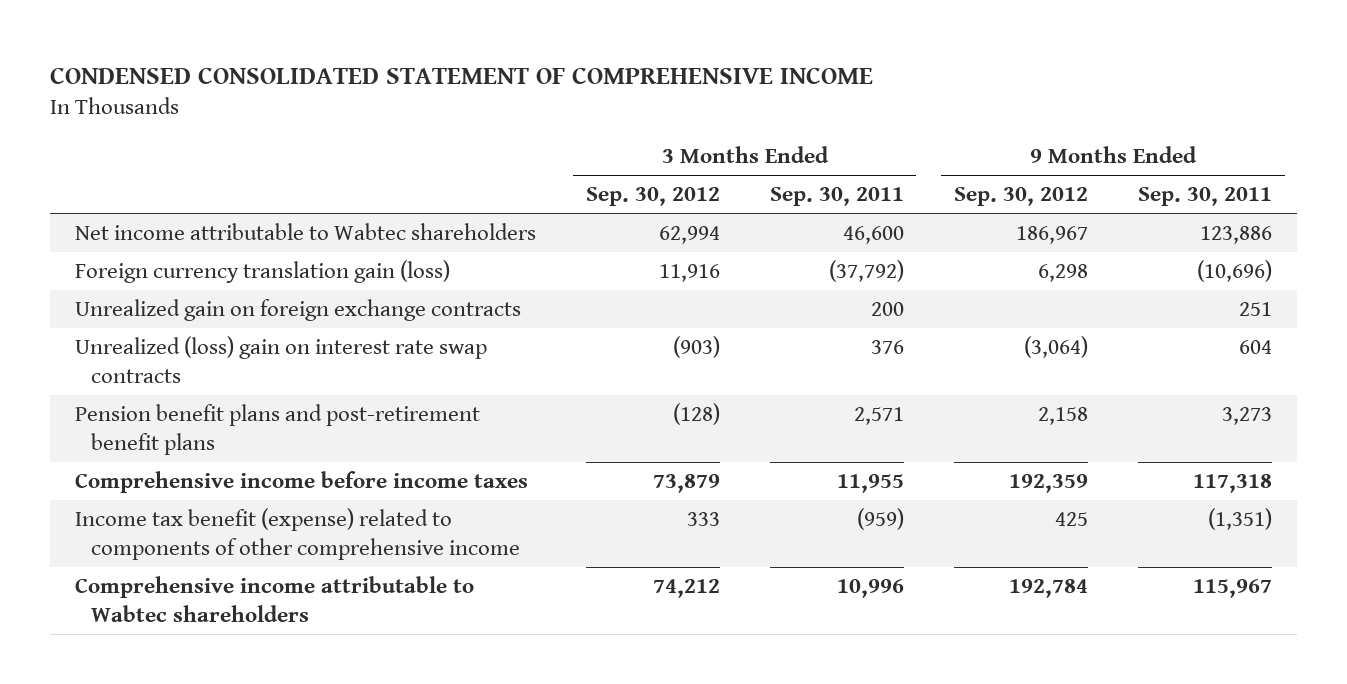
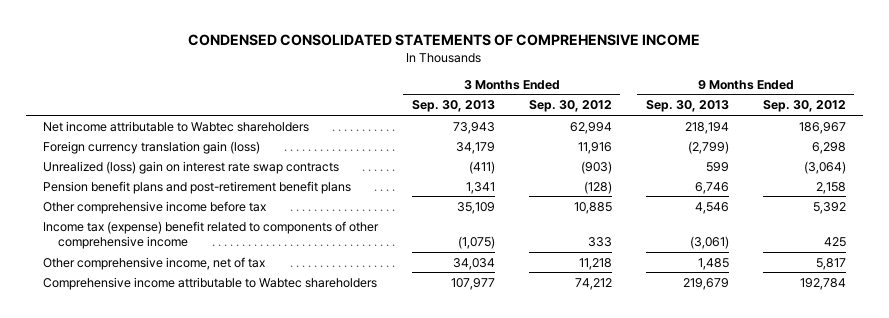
[49,67,873,85] CONDENSED CONSOLIDATED STATEMENT OF COMPREHENSIVE INCOME -> [188,34,701,47] CONDENSED CONSOLIDATED STATEMENTS OF COMPREHENSIVE INCOME
[769,187,904,207] Sep. 30, 2011 -> none
[1138,187,1273,207] Sep. 30, 2011 -> none
none -> [411,100,495,113] Sep. 30, 2013
none -> [645,100,729,113] Sep. 30, 2013
[74,299,521,322] Unrealized gain on foreign exchange contracts -> none
[74,471,528,494] Comprehensive income before income taxes -> [42,200,266,214] Other comprehensive income before tax
[652,474,720,494] 73,879 -> [573,201,612,214] 10,885
[1008,474,1088,494] 192,359 -> [812,201,846,214] 5,392
[74,508,520,560] Income tax benefit (expense) related to components of other comprehensive income -> [42,220,379,250] Income tax (expense) benefit related to components of other comprehensive income
none -> [42,256,265,270] Other comprehensive income, net of tax

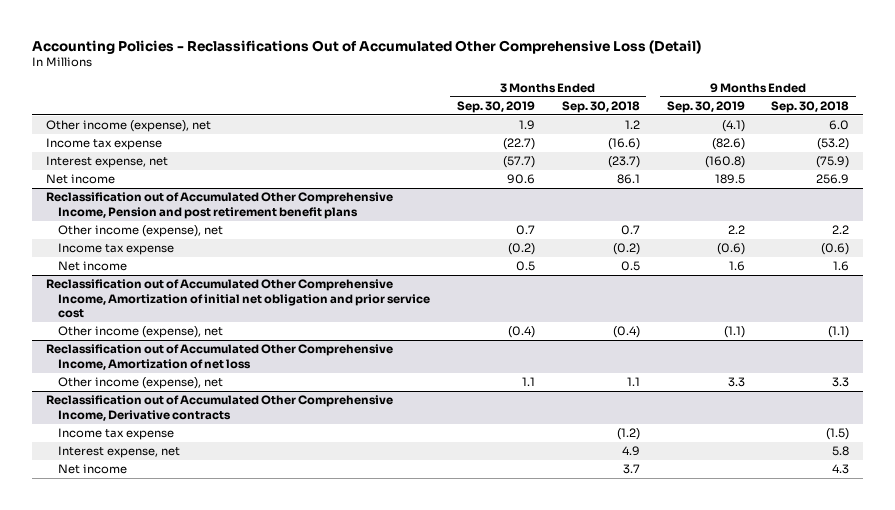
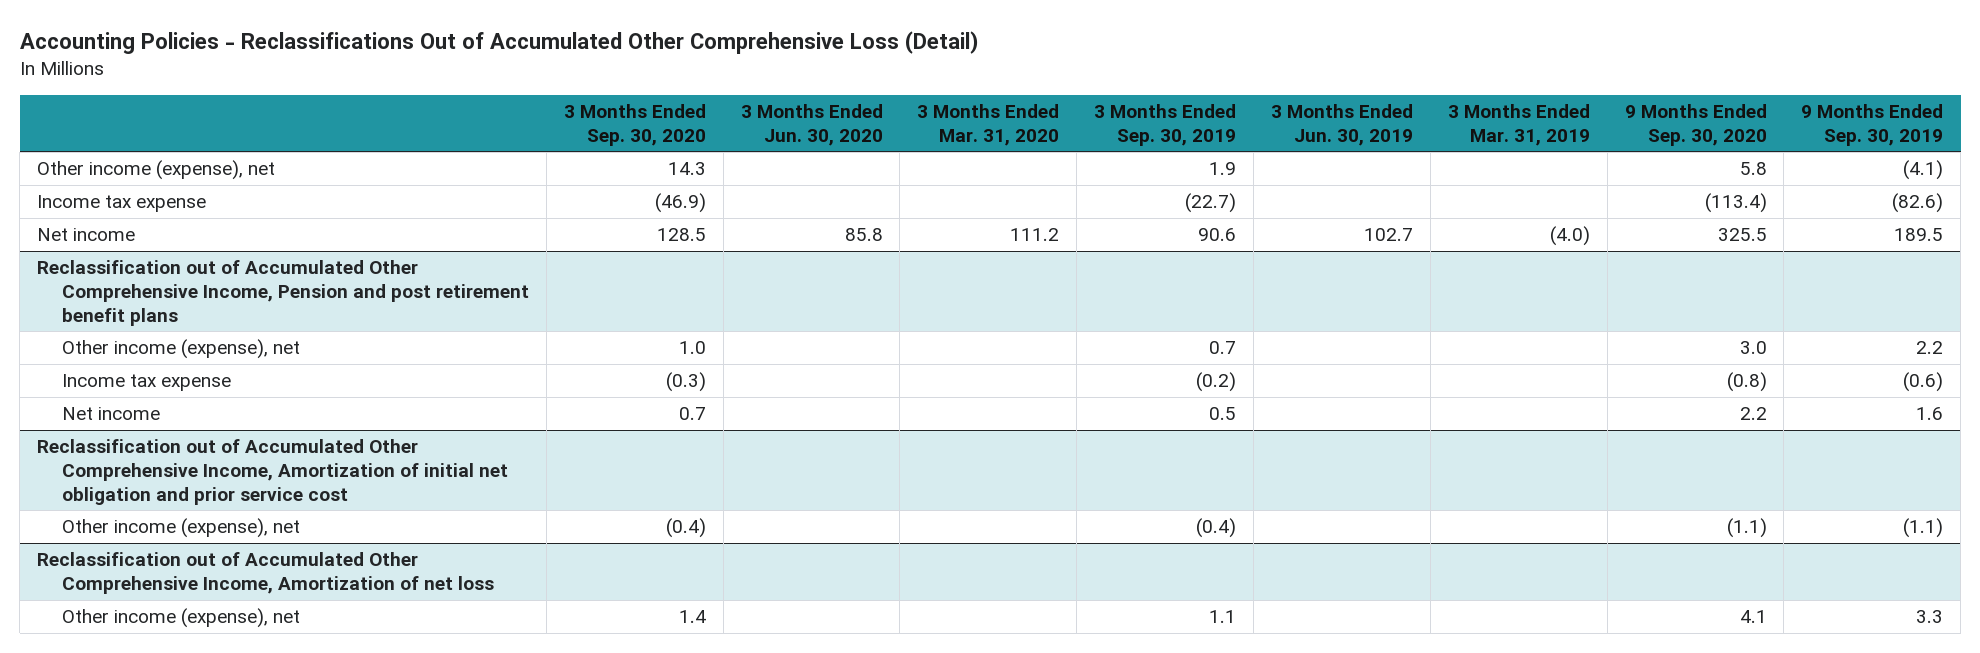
[561,100,640,113] Sep. 30, 2018 -> none
[771,100,850,113] Sep. 30, 2018 -> none
none -> [563,103,706,146] 3 Months Ended Sep. 30, 2020
none -> [740,103,883,146] 3 Months Ended Jun. 30, 2020
none -> [917,103,1060,146] 3 Months Ended Mar. 31, 2020
none -> [1270,103,1413,146] 3 Months Ended Jun. 30, 2019
none -> [1447,103,1590,146] 3 Months Ended Mar. 31, 2019
none -> [1624,103,1767,146] 9 Months Ended Sep. 30, 2020
[45,156,168,169] Interest expense, net -> none
[45,395,393,421] Reclassification out of Accumulated Other Comprehensive Income, Derivative contracts -> none
[58,428,175,441] Income tax expense -> none
[58,446,181,459] Interest expense, net -> none
[58,464,128,475] Net income -> none

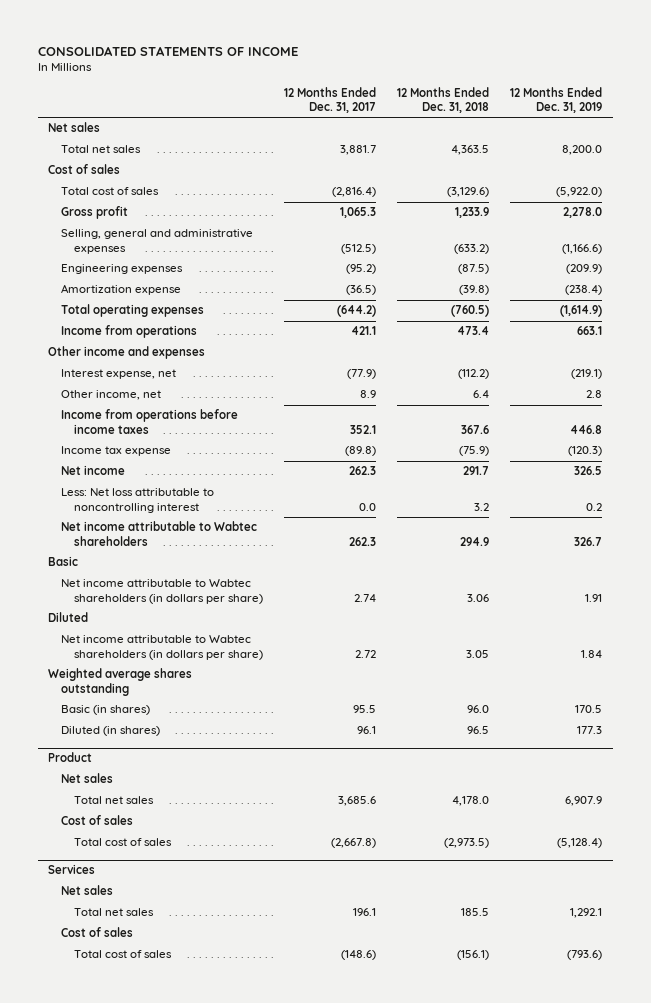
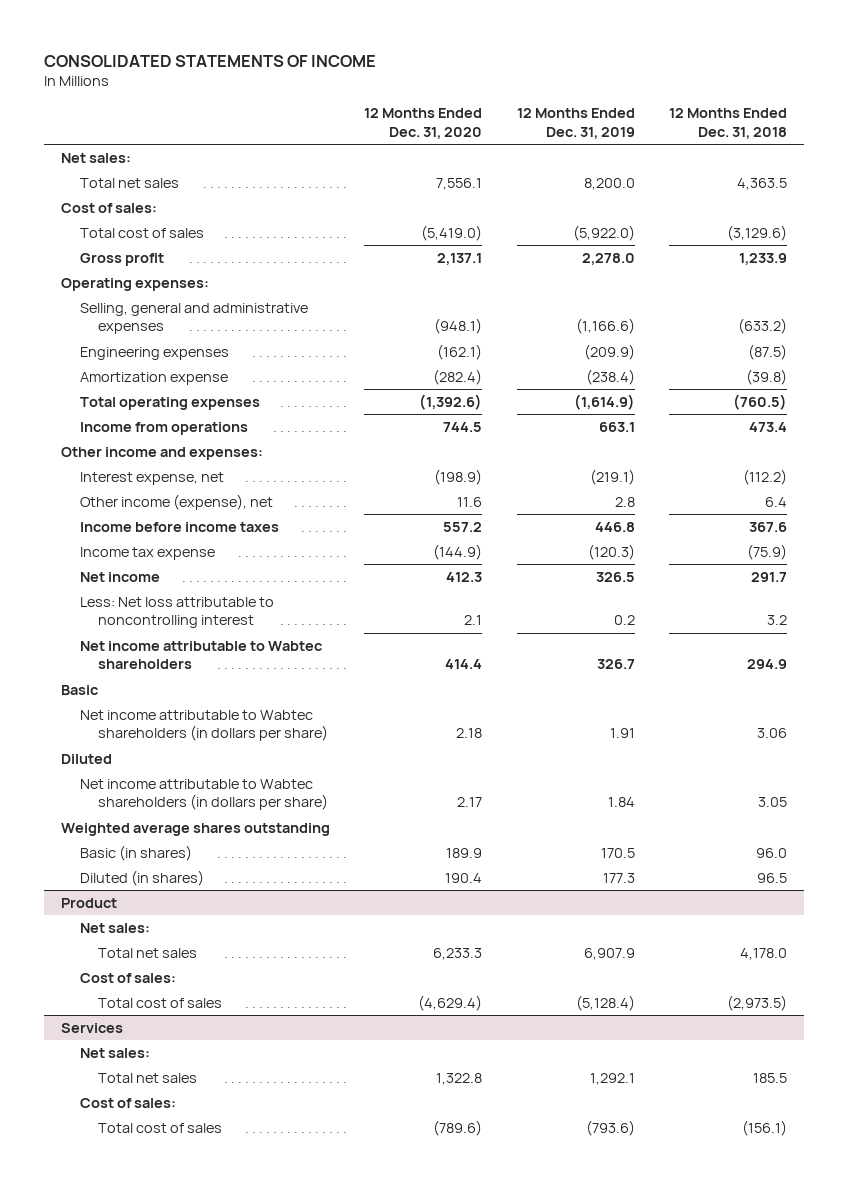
[284,86,377,113] 12 Months Ended Dec. 31, 2017 -> none
none -> [364,108,483,139] 12 Months Ended Dec. 31, 2020
[48,122,101,133] Net sales -> [61,152,132,163] Net sales:
[48,164,121,175] Cost of sales -> [61,202,158,213] Cost of sales:
none -> [61,277,210,291] Operating expenses:
[48,346,206,360] Other income and expenses -> [61,446,264,460] Other income and expenses:
[61,390,162,401] Other income, net -> [79,493,273,510] Other income (expense), net
[61,409,239,434] Income from operations before income taxes -> [79,521,279,532] Income before income taxes
[61,773,114,784] Net sales -> [79,922,150,933] Net sales:
[61,815,134,826] Cost of sales -> [79,972,176,983] Cost of sales:
[61,885,114,896] Net sales -> [79,1047,150,1058] Net sales:
[61,927,134,938] Cost of sales -> [79,1097,176,1108] Cost of sales:

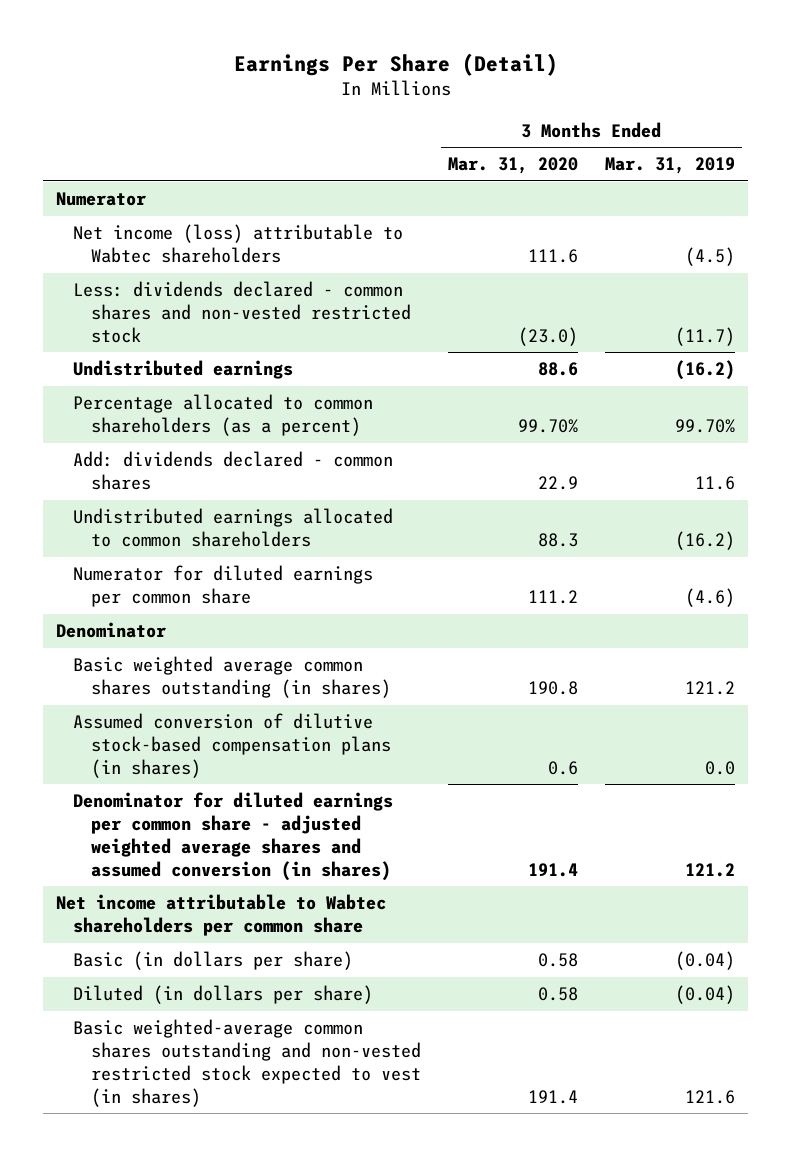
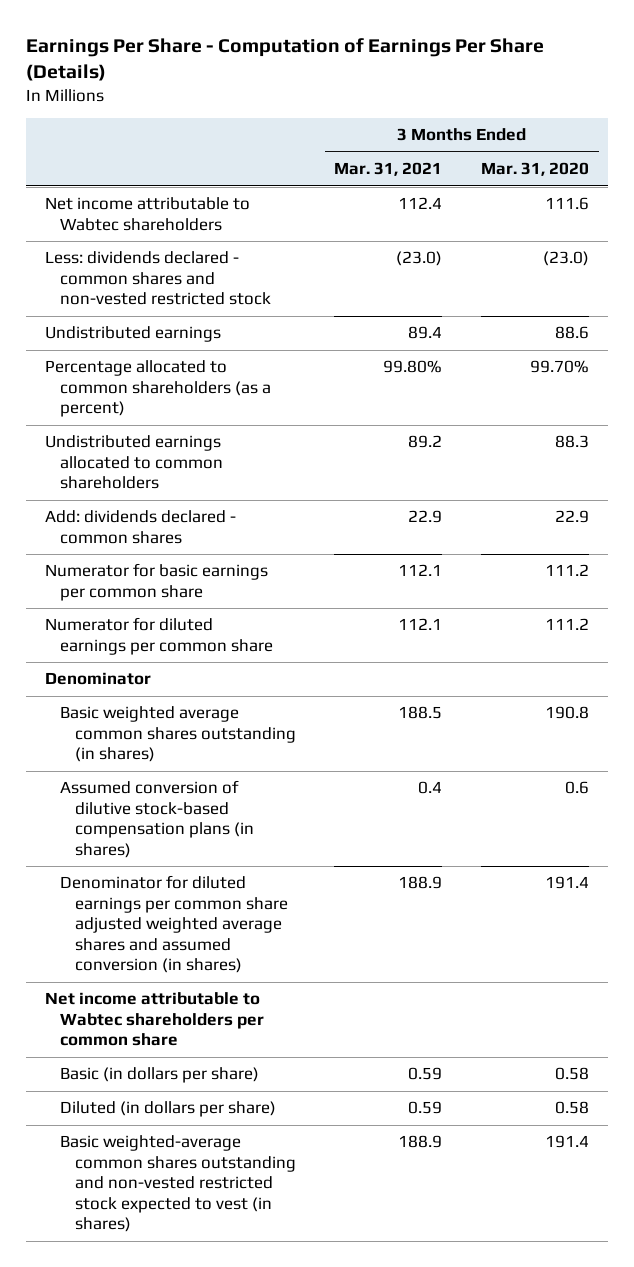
[233,52,558,76] Earnings Per Share (Detail) -> [25,37,544,82] Earnings Per Share - Computation of Earnings Per Share (Details)
[604,157,735,175] Mar. 31, 2019 -> none
none -> [334,162,443,177] Mar. 31, 2021
[56,192,147,207] Numerator -> none
[73,224,404,264] Net income (loss) attributable to Wabtec shareholders -> [45,197,251,231] Net income attributable to Wabtec shareholders
[73,451,394,491] Add: dividends declared - common shares -> [45,510,237,544] Add: dividends declared - common shares
none -> [45,563,269,601] Numerator for basic earnings per common share
[73,792,394,881] Denominator for diluted earnings per common share - adjusted weighted average shares and assumed conversion (in shares) -> [59,875,288,974] Denominator for diluted earnings per common share adjusted weighted average shares and assumed conversion (in shares)

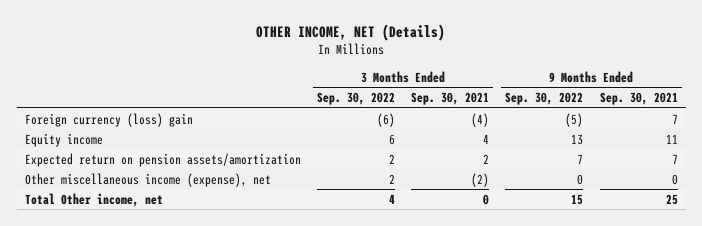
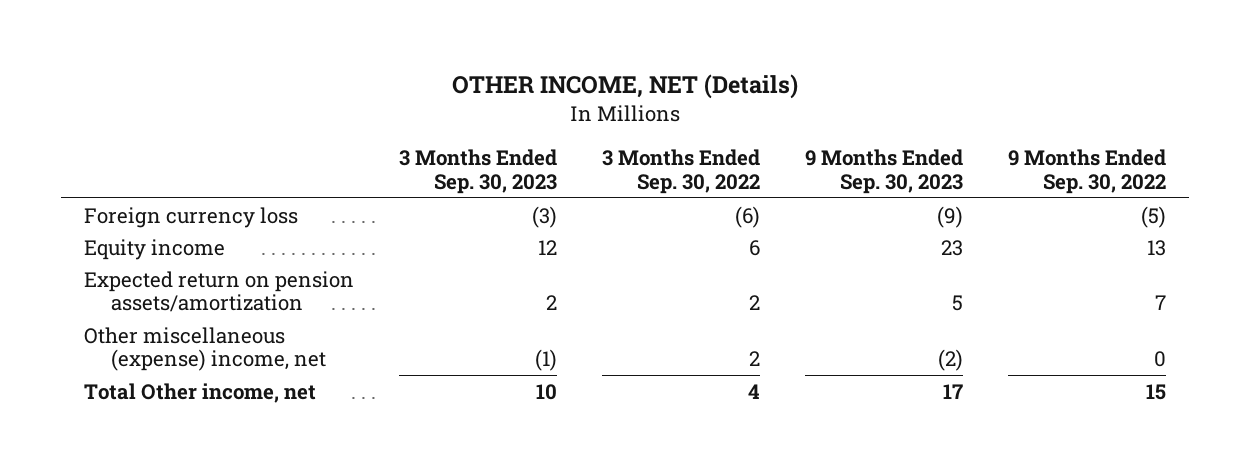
[411,92,490,106] Sep. 30, 2021 -> none
[599,92,678,106] Sep. 30, 2021 -> none
none -> [398,149,557,194] 3 Months Ended Sep. 30, 2023
none -> [805,149,964,194] 9 Months Ended Sep. 30, 2023
[24,112,193,127] Foreign currency (loss) gain -> [83,206,298,228] Foreign currency loss
[24,172,271,187] Other miscellaneous income (expense), net -> [83,326,327,372] Other miscellaneous (expense) income, net

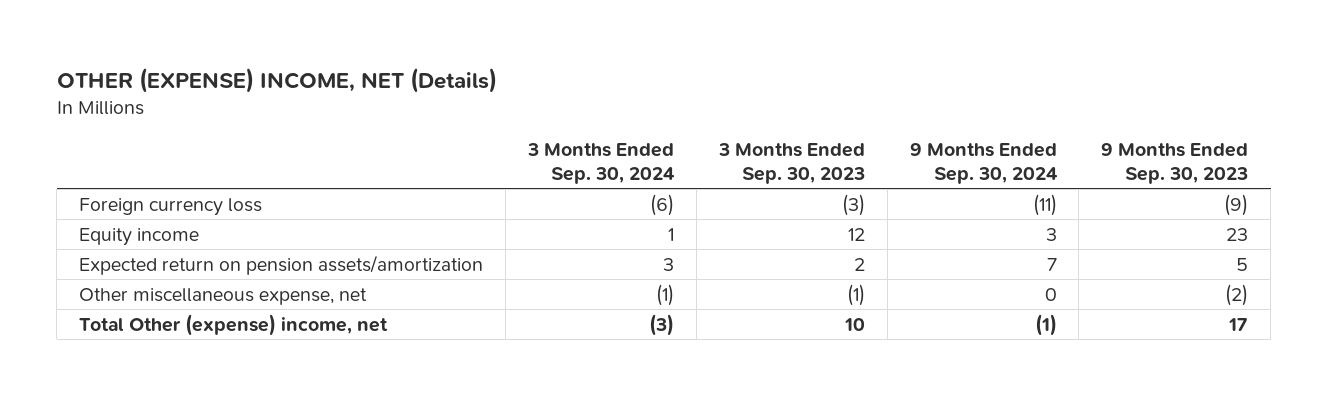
[452,74,799,100] OTHER INCOME, NET (Details) -> [56,67,497,93] OTHER (EXPENSE) INCOME, NET (Details)
[602,149,761,194] 3 Months Ended Sep. 30, 2022 -> none
[1008,149,1167,194] 9 Months Ended Sep. 30, 2022 -> none
none -> [527,142,676,184] 3 Months Ended Sep. 30, 2024
none -> [909,142,1058,184] 9 Months Ended Sep. 30, 2024
[83,326,327,372] Other miscellaneous (expense) income, net -> [79,287,368,305] Other miscellaneous expense, net
[83,382,316,403] Total Other income, net -> [79,313,389,336] Total Other (expense) income, net

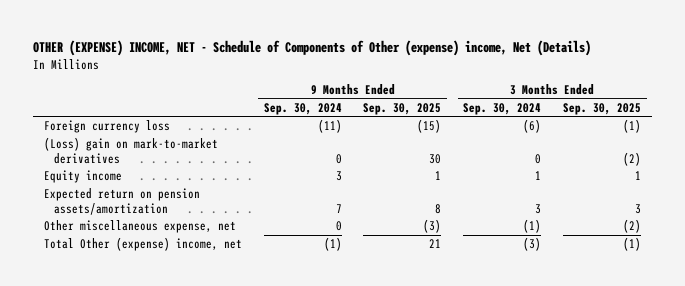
[56,67,497,93] OTHER (EXPENSE) INCOME, NET (Details) -> [32,40,591,57] OTHER (EXPENSE) INCOME, NET - Schedule of Components of Other (expense) income, Net (Details)
[717,142,865,184] 3 Months Ended Sep. 30, 2023 -> none
[1101,142,1249,184] 9 Months Ended Sep. 30, 2023 -> none
none -> [363,102,442,115] Sep. 30, 2025
none -> [563,102,642,115] Sep. 30, 2025
none -> [43,137,218,164] (Loss) gain on mark-to-market derivatives

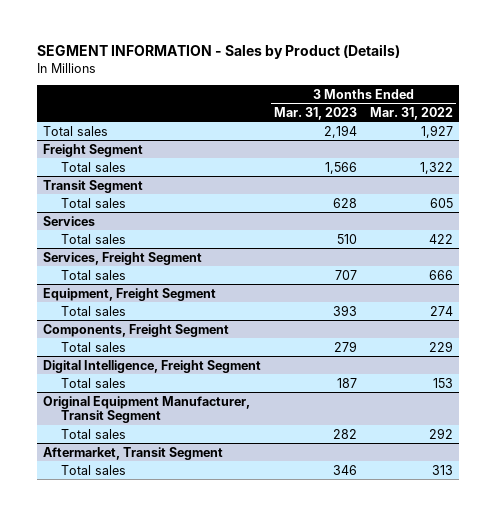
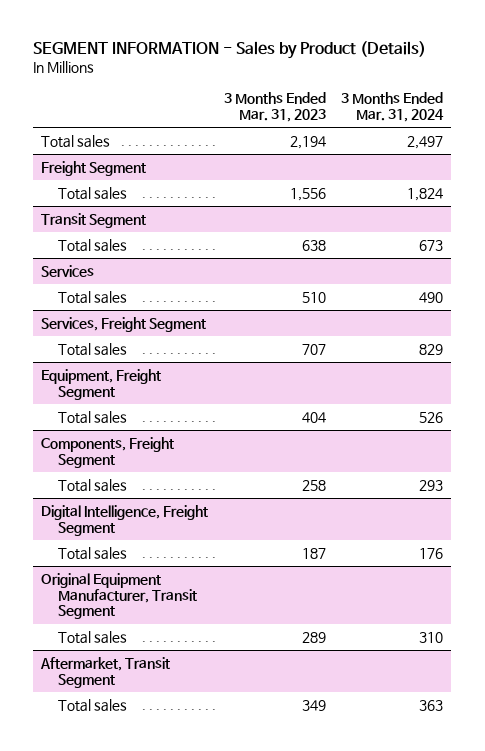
[369,106,453,120] Mar. 31, 2022 -> none
none -> [341,92,445,123] 3 Months Ended Mar. 31, 2024
[325,161,358,174] 1,566 -> [289,187,326,201] 1,556
[333,197,358,208] 628 -> [301,239,326,251] 638
[333,304,358,316] 393 -> [301,411,326,423] 404
[334,340,358,352] 279 -> [301,479,326,491] 258
[333,428,358,439] 282 -> [301,631,326,643] 289
[333,464,358,475] 346 -> [301,699,326,711] 349

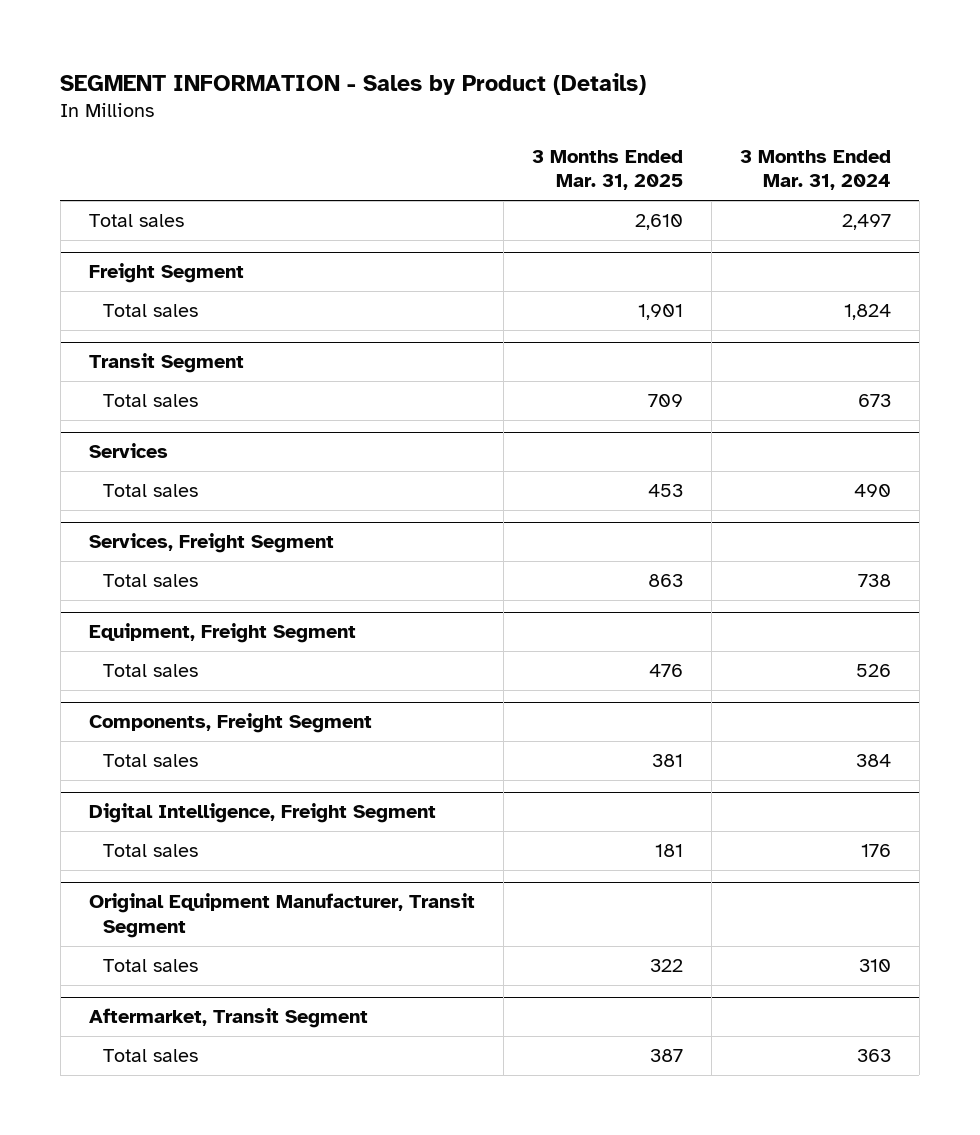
[223,92,326,123] 3 Months Ended Mar. 31, 2023 -> none
none -> [531,150,683,191] 3 Months Ended Mar. 31, 2025
[419,343,444,355] 829 -> [857,574,891,588] 738
[419,479,444,491] 293 -> [855,754,891,768] 384

